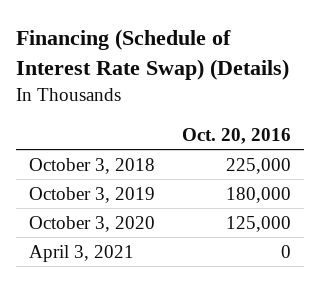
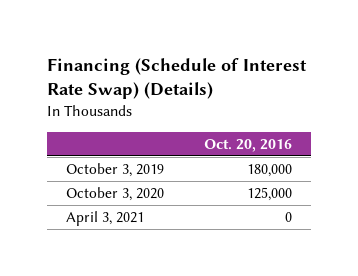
[29,157,156,174] October 3, 2018 -> none

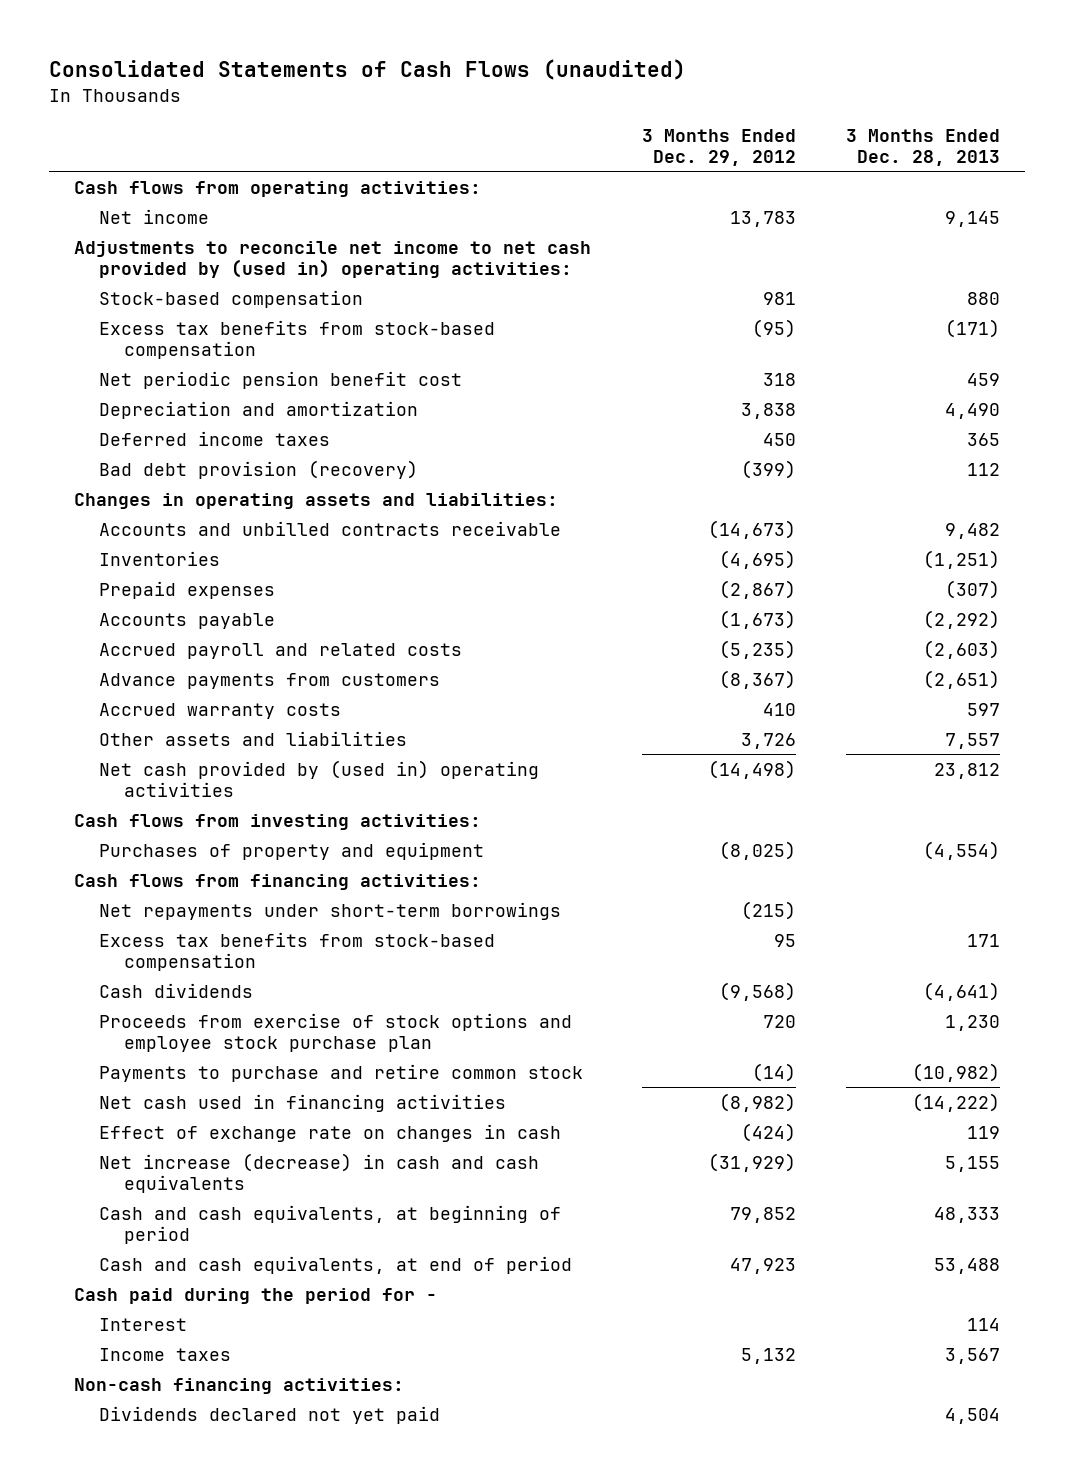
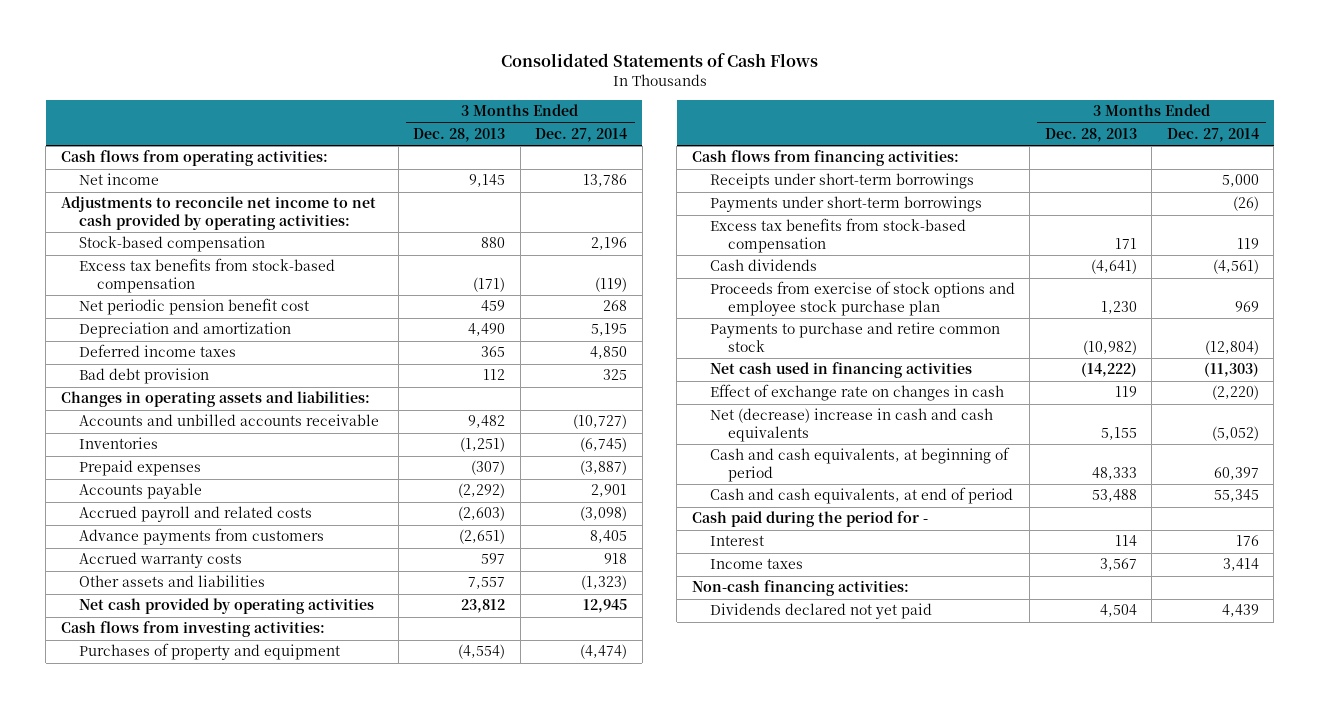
[48,59,686,81] Consolidated Statements of Cash Flows (unaudited) -> [500,53,818,68] Consolidated Statements of Cash Flows
[641,128,796,166] 3 Months Ended Dec. 29, 2012 -> none
none -> [535,127,628,142] Dec. 27, 2014
[74,240,592,278] Adjustments to reconcile net income to net cash provided by (used in) operating activities: -> [60,196,376,230] Adjustments to reconcile net income to net cash provided by operating activities:
[99,459,419,479] Bad debt provision (recovery) -> [78,368,209,385] Bad debt provision
[99,520,562,536] Accounts and unbilled contracts receivable -> [78,414,379,427] Accounts and unbilled accounts receivable
[99,759,540,797] Net cash provided by (used in) operating activities -> [78,598,374,615] Net cash provided by operating activities
[99,901,562,920] Net repayments under short-term borrowings -> [709,173,974,190] Receipts under short-term borrowings
none -> [709,196,982,213] Payments under short-term borrowings
[99,1152,540,1193] Net increase (decrease) in cash and cash equivalents -> [709,408,993,442] Net (decrease) increase in cash and cash equivalents

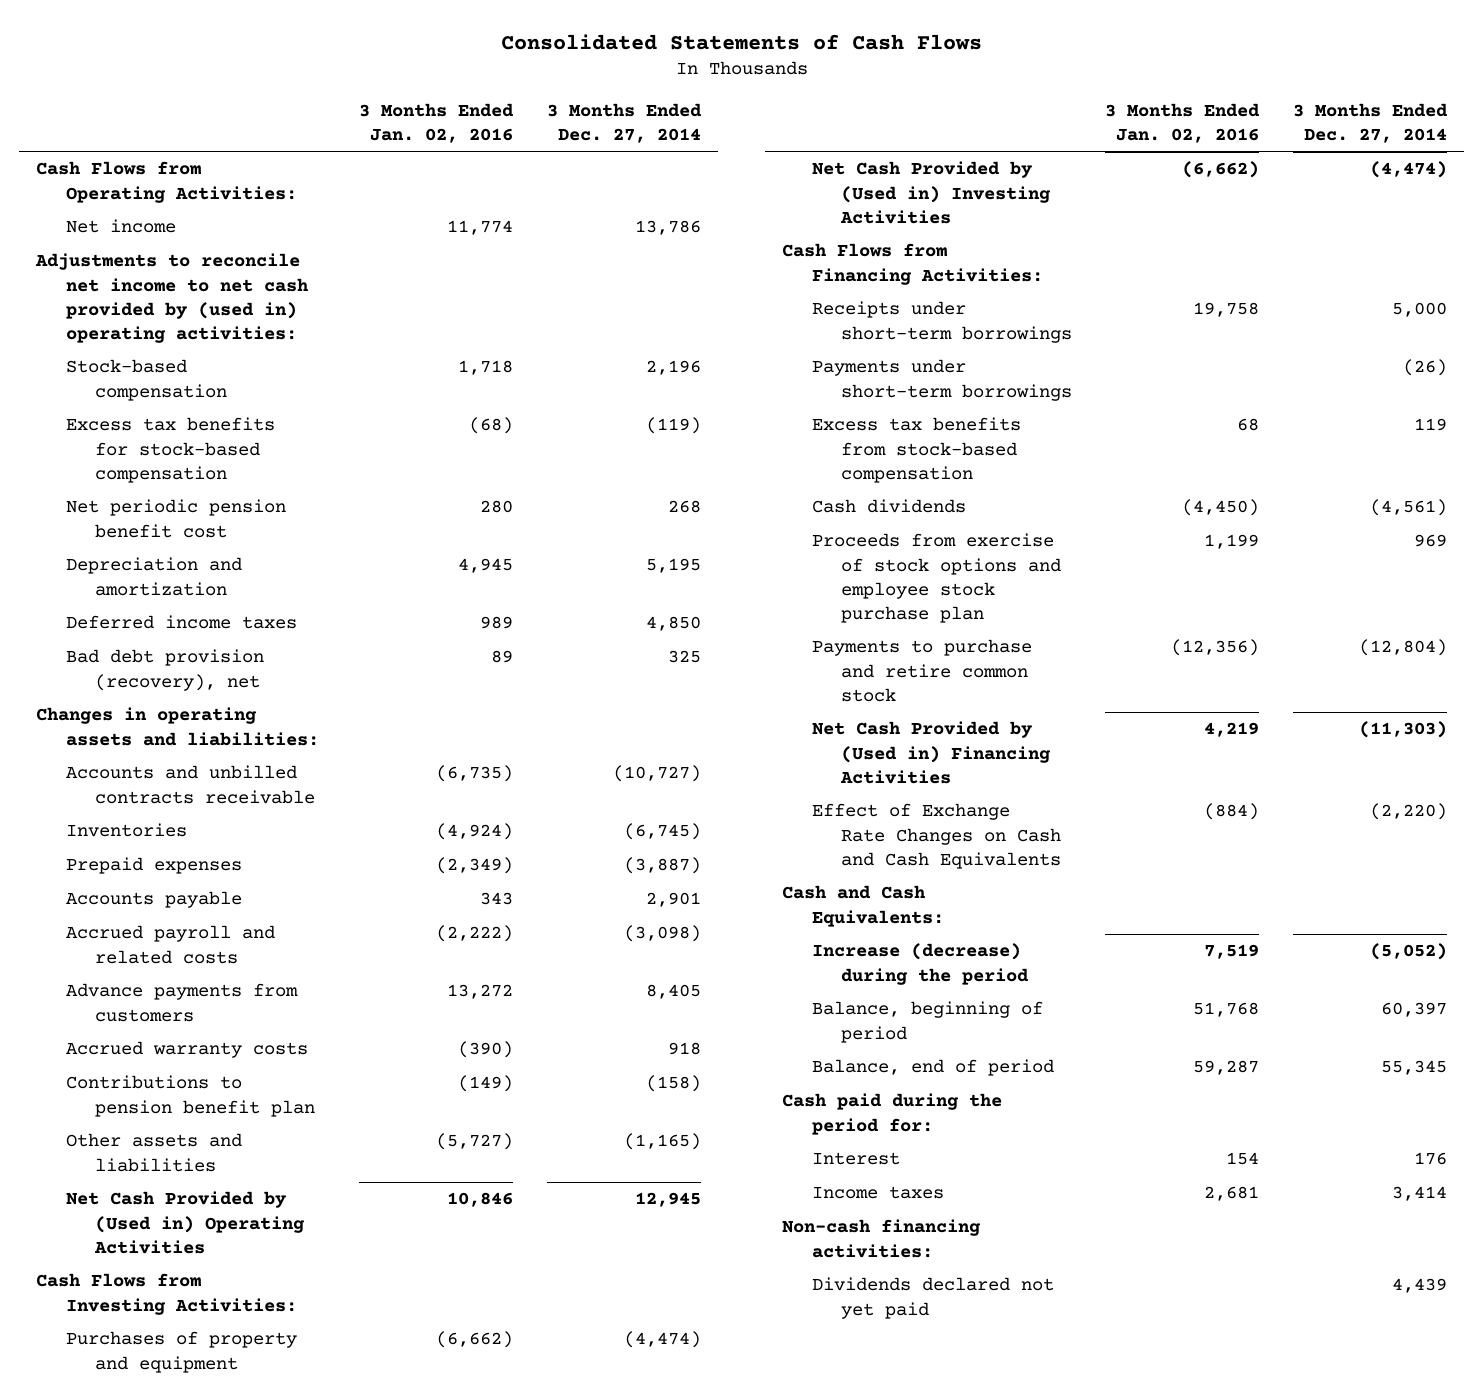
[413,127,506,142] Dec. 28, 2013 -> none
none -> [359,102,515,143] 3 Months Ended Jan. 02, 2016
[60,150,328,167] Cash flows from operating activities: -> [36,161,297,203] Cash Flows from Operating Activities:
[60,196,376,230] Adjustments to reconcile net income to net cash provided by operating activities: -> [35,253,309,344] Adjustments to reconcile net income to net cash provided by (used in) operating activities:
[78,258,335,293] Excess tax benefits from stock-based compensation -> [65,417,275,483] Excess tax benefits for stock-based compensation
[78,368,209,385] Bad debt provision -> [65,649,264,691] Bad debt provision (recovery), net
[78,414,379,427] Accounts and unbilled accounts receivable -> [65,765,315,804] Accounts and unbilled contracts receivable
none -> [65,1075,315,1117] Contributions to pension benefit plan
[581,575,628,591] (1,323) -> [624,1133,702,1151] (1,165)
[78,598,374,615] Net cash provided by operating activities -> [65,1191,305,1254] Net Cash Provided by (Used in) Operating Activities
[60,621,325,638] Cash flows from investing activities: -> [36,1273,297,1315] Cash Flows from Investing Activities:
none -> [811,161,1051,224] Net Cash Provided by (Used in) Investing Activities
[691,150,959,167] Cash flows from financing activities: -> [782,243,1043,285] Cash Flows from Financing Activities:
[709,362,972,379] Net cash used in financing activities -> [811,721,1051,784] Net Cash Provided by (Used in) Financing Activities
[709,384,1004,402] Effect of exchange rate on changes in cash -> [811,803,1061,869] Effect of Exchange Rate Changes on Cash and Cash Equivalents
none -> [782,885,944,927] Cash and Cash Equivalents:
[709,408,993,442] Net (decrease) increase in cash and cash equivalents -> [811,943,1029,985] Increase (decrease) during the period
[709,447,1010,482] Cash and cash equivalents, at beginning of period -> [811,1001,1043,1043] Balance, beginning of period
[709,487,1013,505] Cash and cash equivalents, at end of period -> [811,1059,1054,1077] Balance, end of period
[691,511,928,528] Cash paid during the period for - -> [782,1093,1003,1135] Cash paid during the period for:

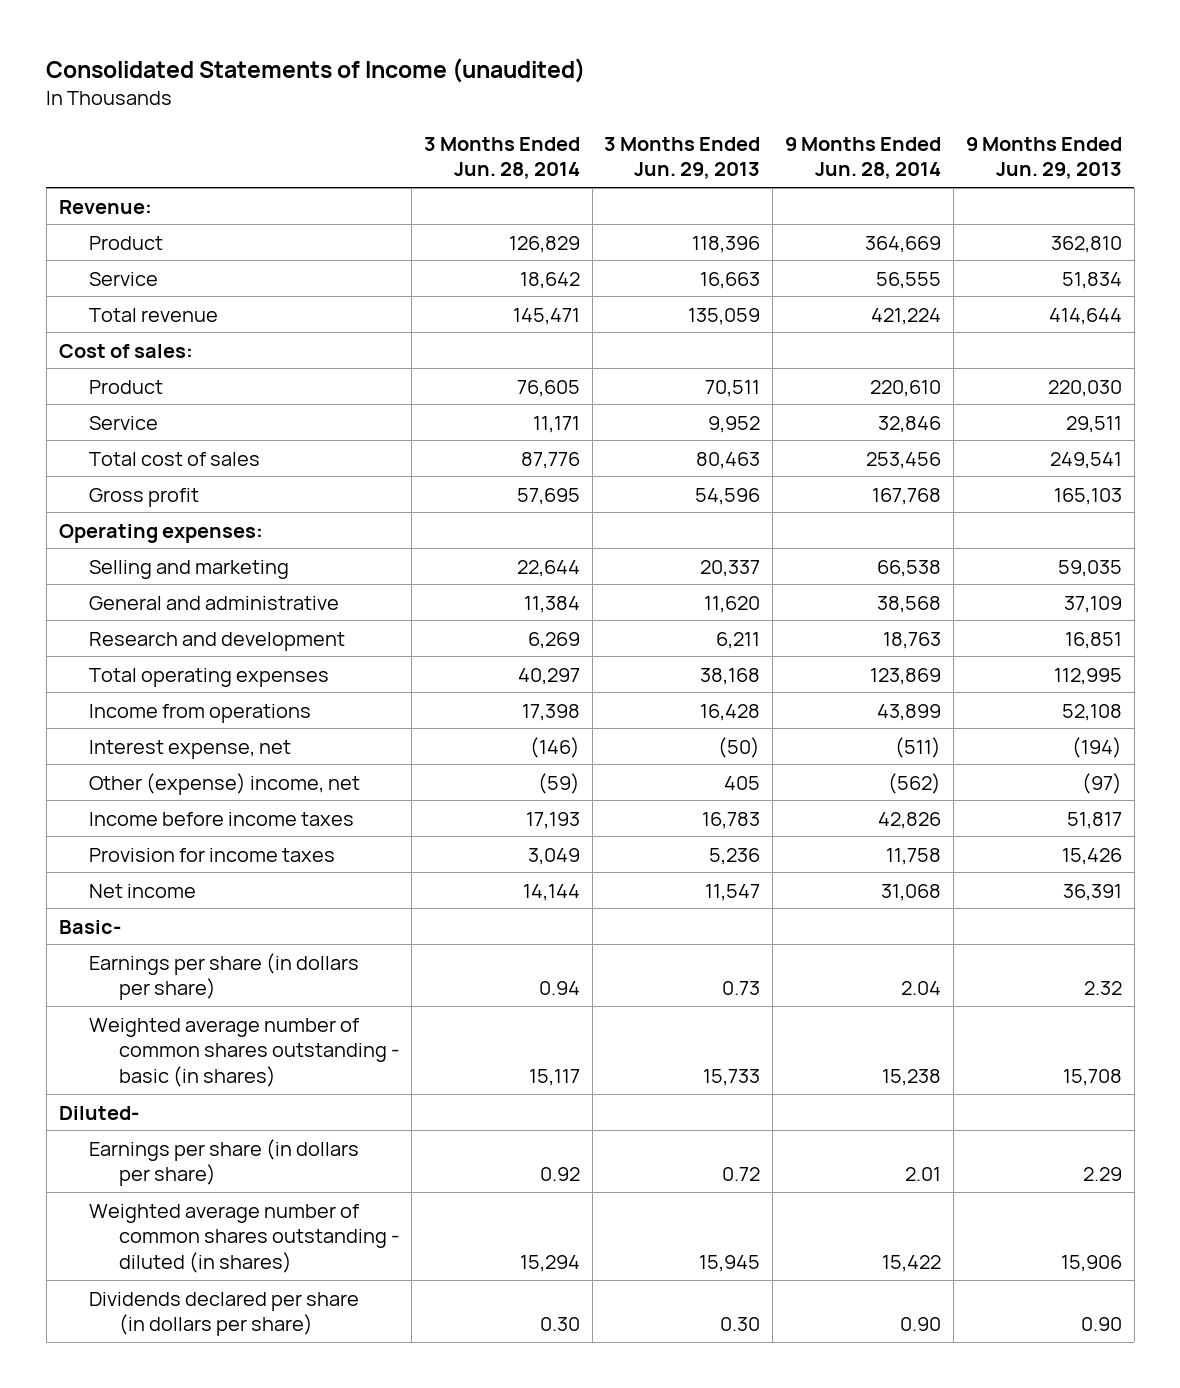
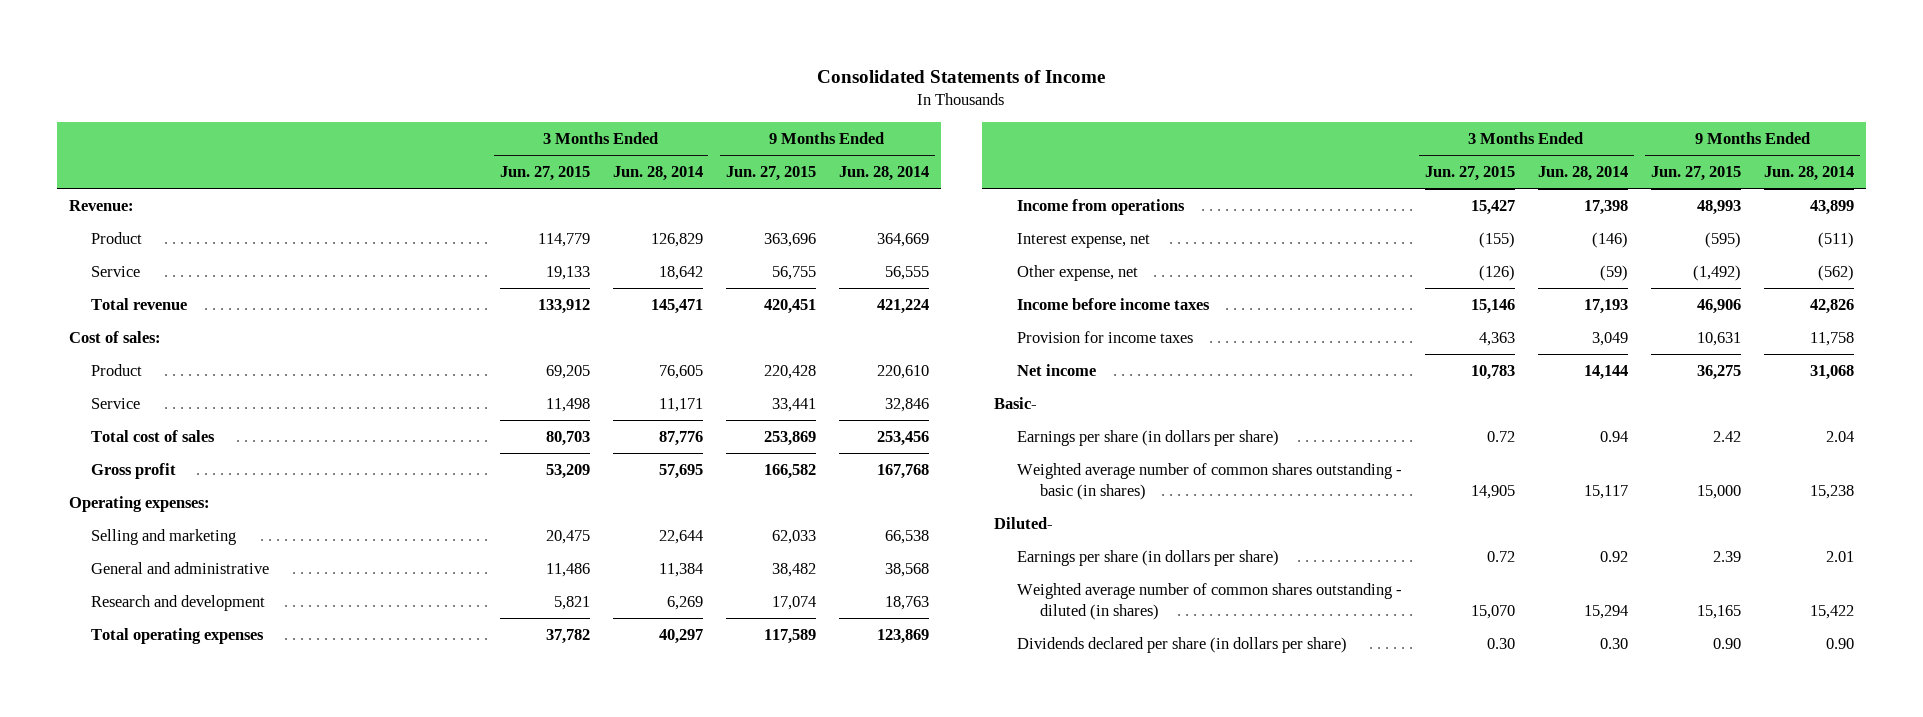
[46,57,586,83] Consolidated Statements of Income (unaudited) -> [817,69,1106,83] Consolidated Statements of Income
[604,136,761,180] 3 Months Ended Jun. 29, 2013 -> none
[965,136,1122,180] 9 Months Ended Jun. 29, 2013 -> none
none -> [499,166,590,182] Jun. 27, 2015
none -> [725,166,816,182] Jun. 27, 2015
[88,772,360,795] Other (expense) income, net -> [1016,264,1138,281] Other expense, net

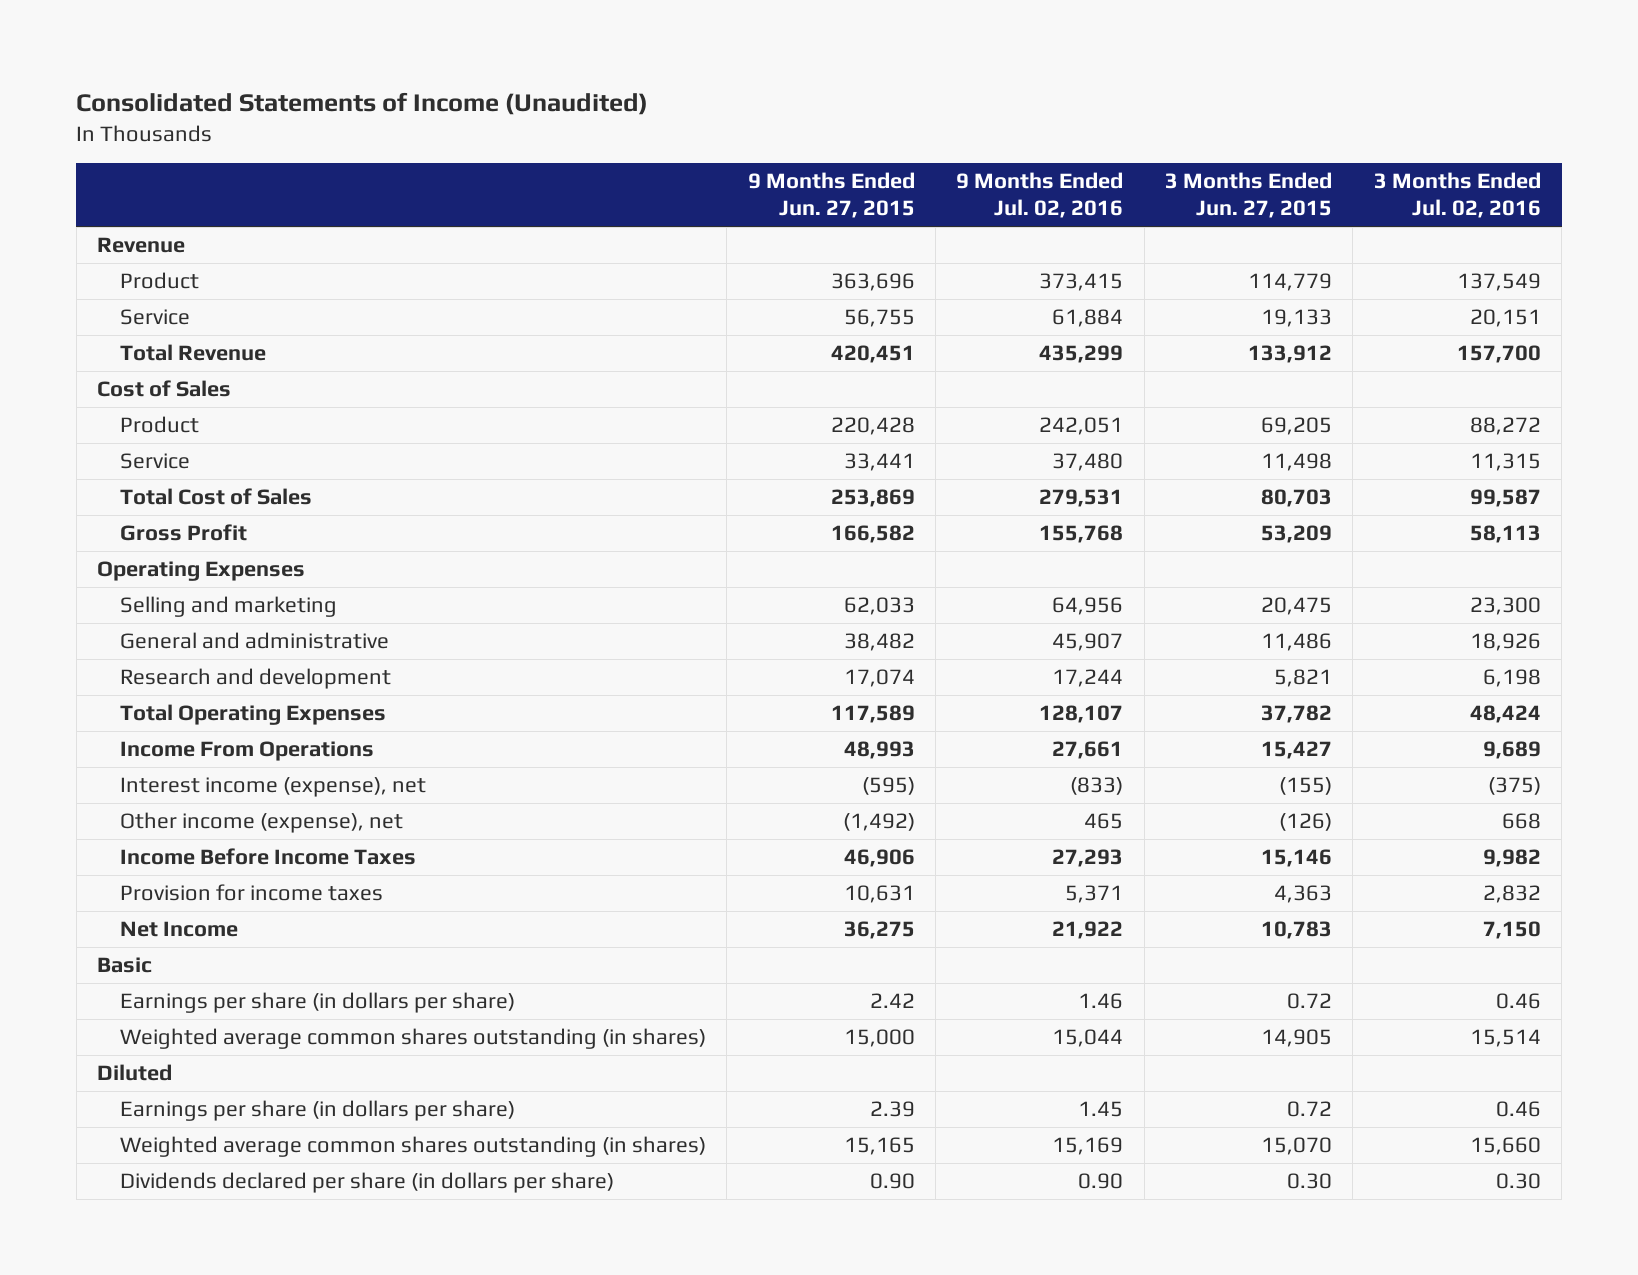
[817,69,1106,83] Consolidated Statements of Income -> [76,91,649,115] Consolidated Statements of Income (Unaudited)
[612,166,703,182] Jun. 28, 2014 -> none
[838,166,929,182] Jun. 28, 2014 -> none
none -> [956,171,1124,219] 9 Months Ended Jul. 02, 2016
none -> [1373,171,1541,219] 3 Months Ended Jul. 02, 2016
[68,199,134,211] Revenue: -> [97,237,186,254] Revenue
[91,297,188,310] Total revenue -> [120,344,267,362] Total Revenue
[68,330,161,343] Cost of sales: -> [97,380,232,398] Cost of Sales
[91,429,216,442] Total cost of sales -> [120,488,313,506] Total Cost of Sales
[91,462,177,479] Gross profit -> [120,524,248,542] Gross Profit
[68,495,210,512] Operating expenses: -> [97,561,306,582] Operating Expenses
[91,627,265,644] Total operating expenses -> [120,704,387,726] Total Operating Expenses
[1016,198,1185,215] Income from operations -> [120,741,375,762] Income From Operations
[1016,232,1150,248] Interest expense, net -> [120,777,427,798] Interest income (expense), net
[1016,264,1138,281] Other expense, net -> [120,812,404,834] Other income (expense), net
[1016,297,1210,310] Income before income taxes -> [120,848,417,866] Income Before Income Taxes
[1016,363,1096,376] Net income -> [120,921,239,938] Net Income
[993,396,1037,409] Basic- -> [97,957,153,974] Basic
[1016,462,1402,500] Weighted average number of common shares outstanding - basic (in shares) -> [120,1028,707,1050] Weighted average common shares outstanding (in shares)
[993,516,1053,529] Diluted- -> [97,1064,173,1082] Diluted
[1016,582,1402,620] Weighted average number of common shares outstanding - diluted (in shares) -> [120,1136,707,1158] Weighted average common shares outstanding (in shares)

